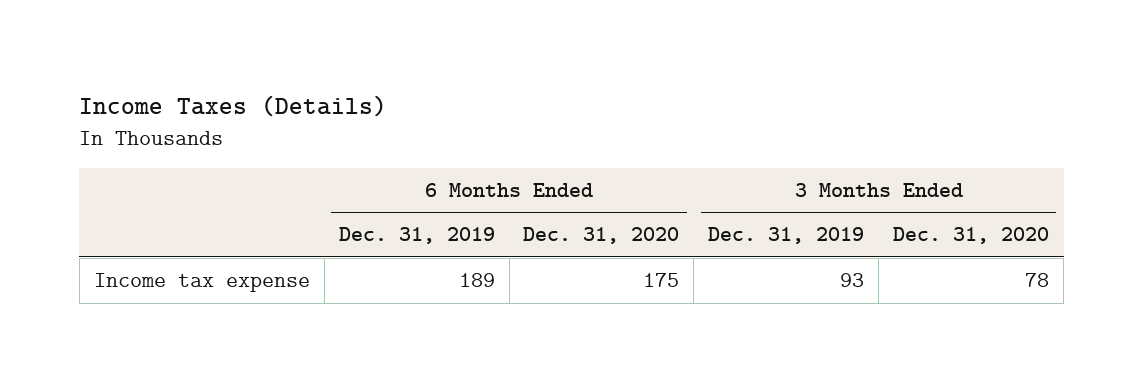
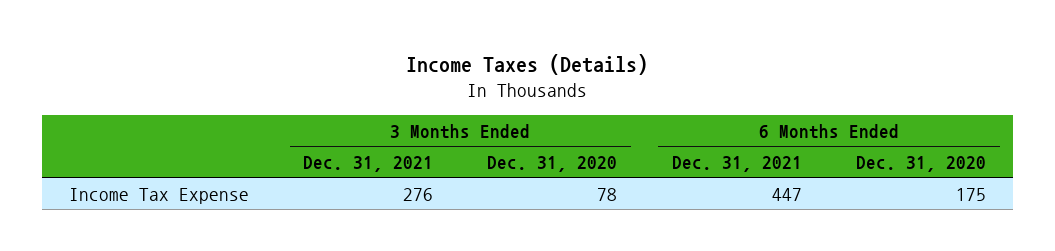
[338,227,495,245] Dec. 31, 2019 -> none
[708,227,865,245] Dec. 31, 2019 -> none
none -> [303,155,434,172] Dec. 31, 2021
none -> [671,155,802,172] Dec. 31, 2021
[93,273,310,293] Income tax expense -> [68,187,249,204] Income Tax Expense

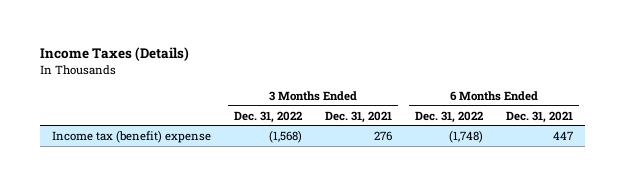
[487,155,618,172] Dec. 31, 2020 -> none
[856,155,987,172] Dec. 31, 2020 -> none
none -> [233,110,302,123] Dec. 31, 2022
none -> [415,110,484,123] Dec. 31, 2022
[68,187,249,204] Income Tax Expense -> [51,130,211,144] Income tax (benefit) expense

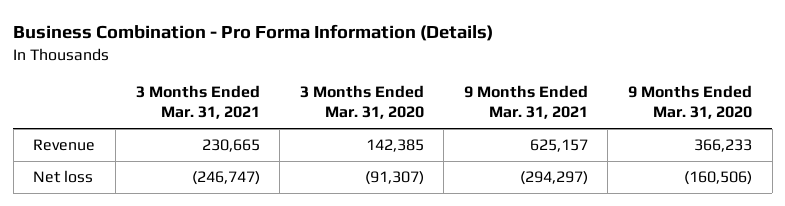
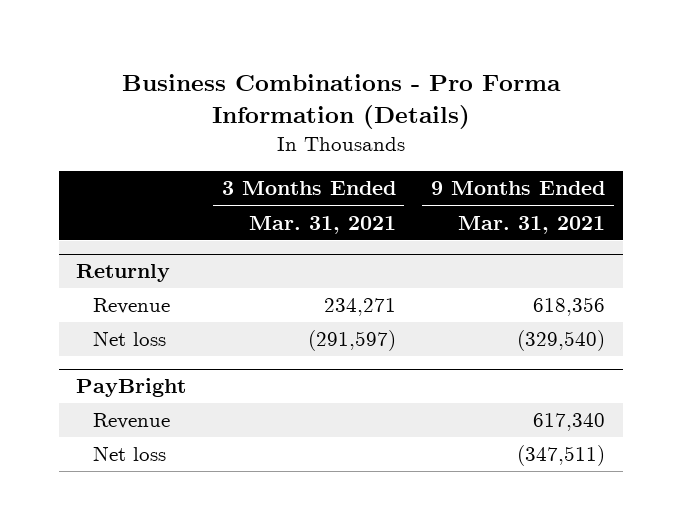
[13,24,494,42] Business Combination - Pro Forma Information (Details) -> [121,73,561,129] Business Combinations - Pro Forma Information (Details)
[299,85,424,120] 3 Months Ended Mar. 31, 2020 -> none
[628,85,753,120] 9 Months Ended Mar. 31, 2020 -> none
none -> [76,264,171,283] Returnly
[201,139,260,153] 230,665 -> [323,298,396,317] 234,271
[529,139,588,153] 625,157 -> [532,297,605,317] 618,356
[191,171,260,186] (246,747) -> [307,330,396,352] (291,597)
[519,171,588,186] (294,297) -> [516,330,605,352] (329,540)
none -> [76,378,187,398] PayBright
none -> [93,413,171,430] Revenue
none -> [93,446,167,462] Net loss

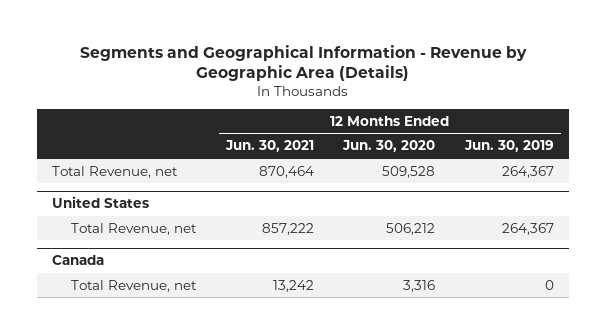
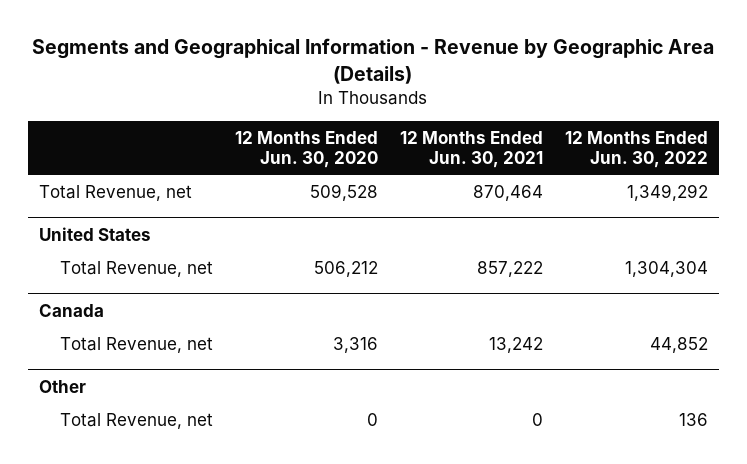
[463,140,554,153] Jun. 30, 2019 -> none
none -> [564,131,708,168] 12 Months Ended Jun. 30, 2022
none -> [38,379,86,393] Other
none -> [59,412,213,429] Total Revenue, net

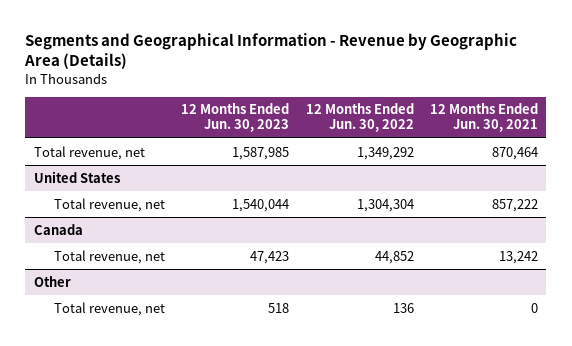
[234,131,378,168] 12 Months Ended Jun. 30, 2020 -> none
none -> [181,103,290,133] 12 Months Ended Jun. 30, 2023
[38,184,192,201] Total Revenue, net -> [33,145,145,160] Total revenue, net
[59,260,213,277] Total Revenue, net -> [53,197,165,212] Total revenue, net
[59,336,213,353] Total Revenue, net -> [53,249,165,264] Total revenue, net
[59,412,213,429] Total Revenue, net -> [53,301,165,316] Total revenue, net

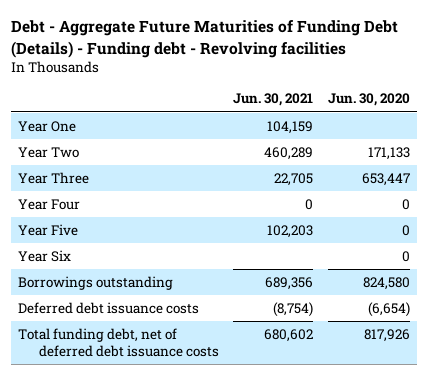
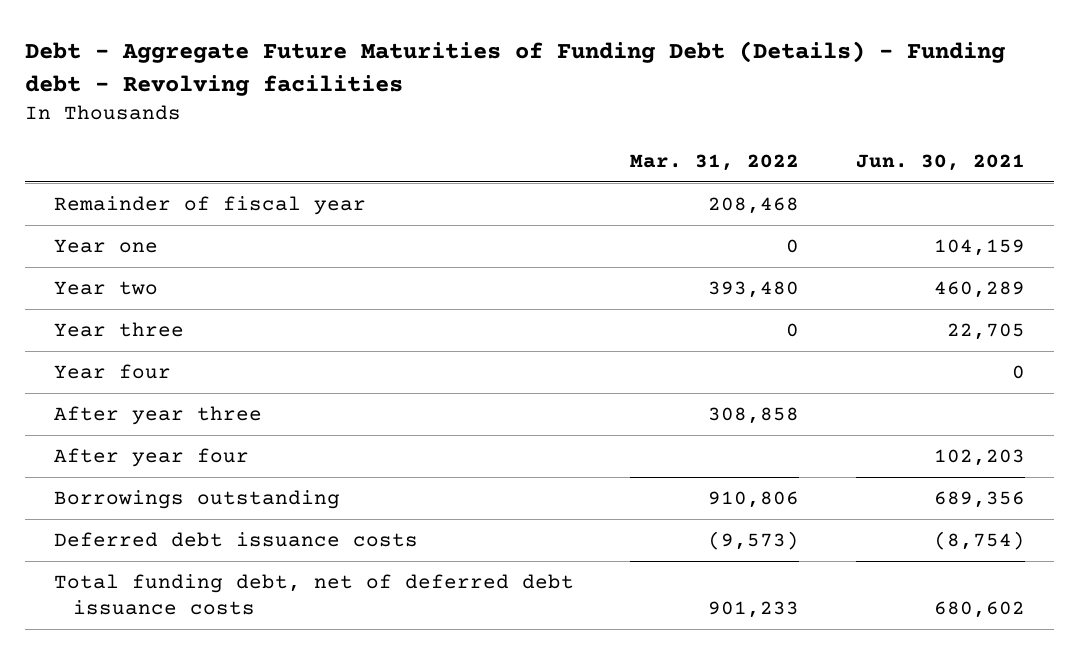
[327,93,410,107] Jun. 30, 2020 -> none
none -> [630,153,800,171] Mar. 31, 2022
[18,249,72,262] Year Six -> none
none -> [53,195,366,215] Remainder of fiscal year
[18,120,77,132] Year One -> [53,238,158,253] Year one
[18,146,80,158] Year Two -> [53,280,158,295] Year two
[18,171,90,184] Year Three -> [53,321,184,337] Year three
[18,198,81,210] Year Four -> [53,363,171,379] Year four
none -> [53,405,262,425] After year three
[18,223,79,236] Year Five -> [53,447,249,467] After year four

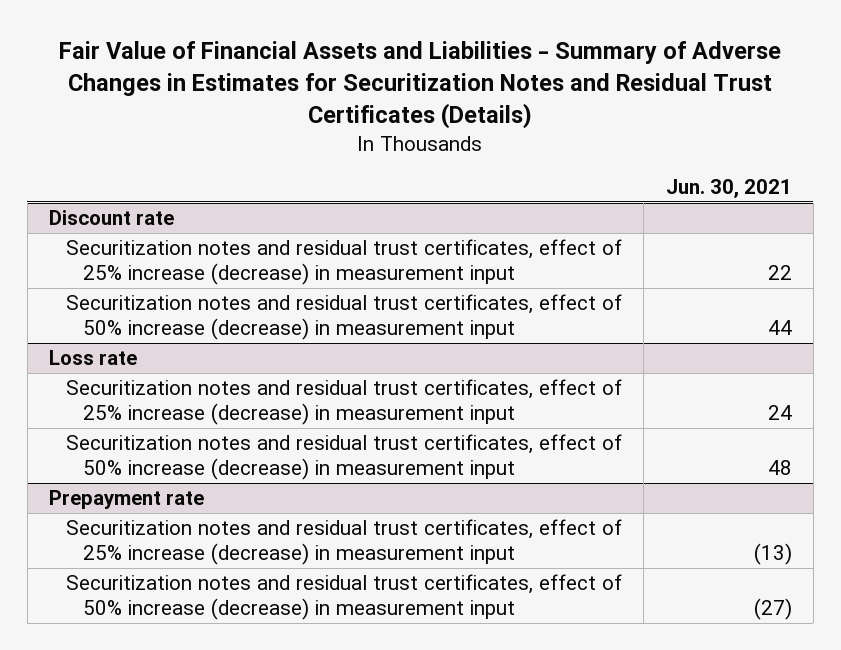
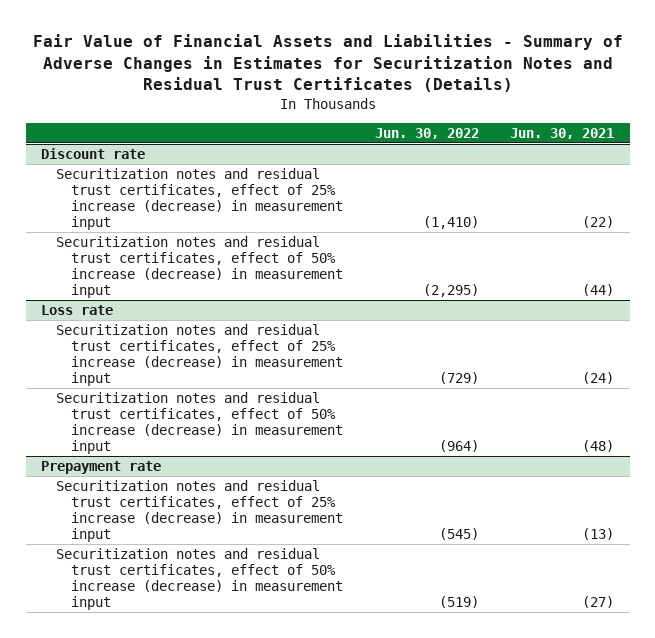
none -> [374,127,479,139] Jun. 30, 2022
[767,265,792,281] 22 -> [581,216,614,229] (22)
[767,320,792,336] 44 -> [581,284,614,297] (44)
[767,405,792,421] 24 -> [581,372,614,385] (24)
[767,460,792,476] 48 -> [581,440,614,453] (48)

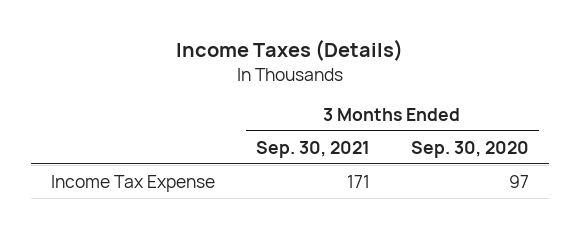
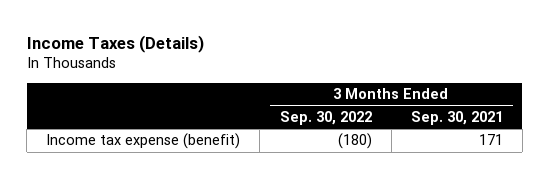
[410,140,529,158] Sep. 30, 2020 -> none
none -> [279,110,372,125] Sep. 30, 2022
[50,174,215,192] Income Tax Expense -> [46,133,241,150] Income tax expense (benefit)

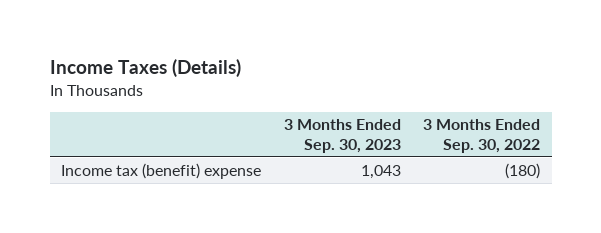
[410,110,503,125] Sep. 30, 2021 -> none
none -> [283,119,401,154] 3 Months Ended Sep. 30, 2023
[46,133,241,150] Income tax expense (benefit) -> [61,163,262,180] Income tax (benefit) expense

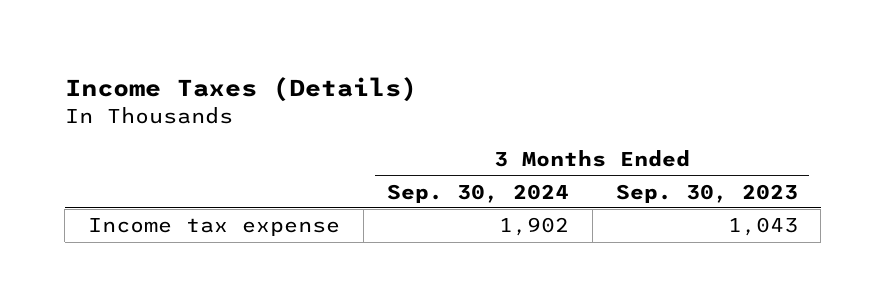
[423,119,541,154] 3 Months Ended Sep. 30, 2022 -> none
none -> [386,183,569,203] Sep. 30, 2024
[61,163,262,180] Income tax (benefit) expense -> [88,218,341,237] Income tax expense

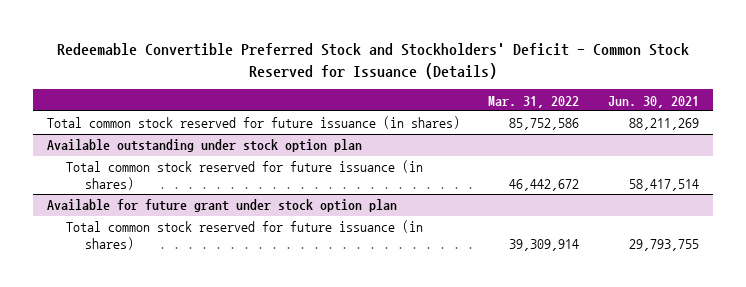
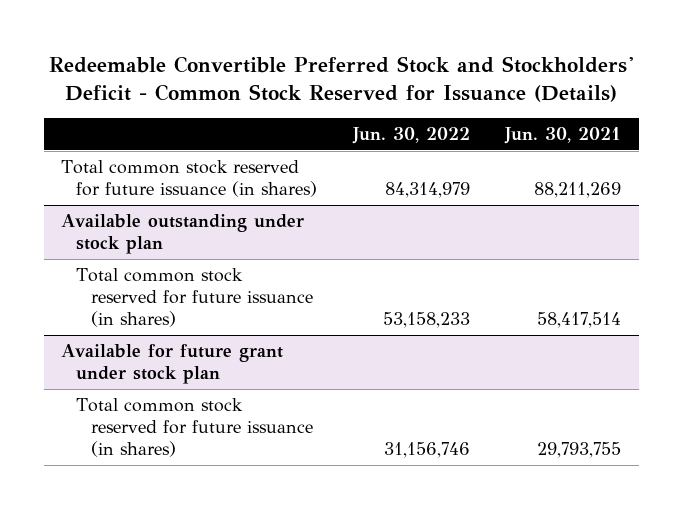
[488,95,580,108] Mar. 31, 2022 -> none
none -> [351,127,470,145] Jun. 30, 2022
[47,139,363,153] Available outstanding under stock option plan -> [61,214,305,255] Available outstanding under stock plan
[47,199,398,213] Available for future grant under stock option plan -> [61,344,284,385] Available for future grant under stock plan

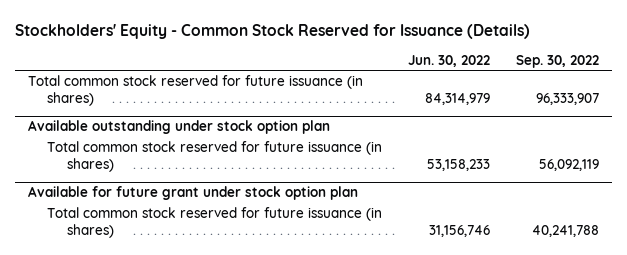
[49,55,634,102] Redeemable Convertible Preferred Stock and Stockholders' Deficit - Common Stock Reserved for Issuance (Details) -> [14,24,530,40] Stockholders' Equity - Common Stock Reserved for Issuance (Details)
[504,127,622,145] Jun. 30, 2021 -> none
none -> [516,54,600,68] Sep. 30, 2022
[61,214,305,255] Available outstanding under stock plan -> [27,120,330,135] Available outstanding under stock option plan
[61,344,284,385] Available for future grant under stock plan -> [27,186,358,201] Available for future grant under stock option plan

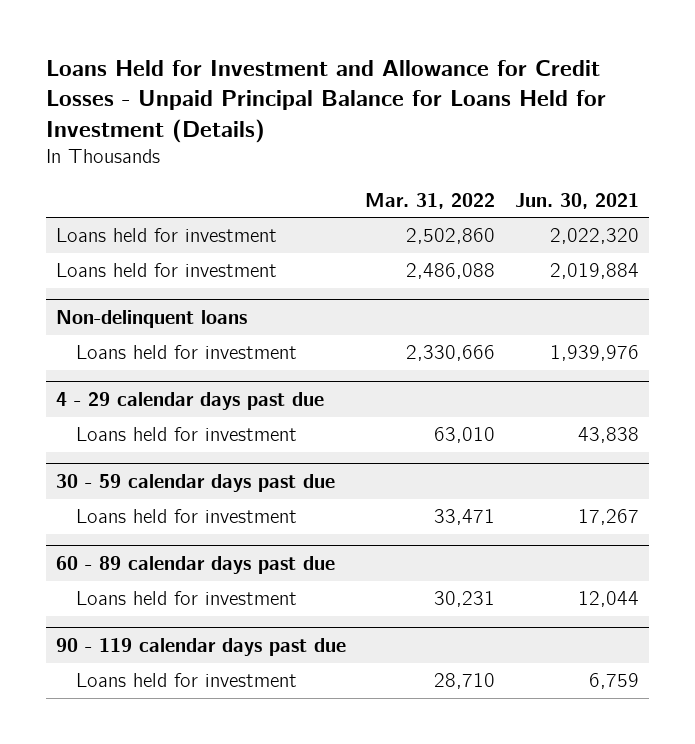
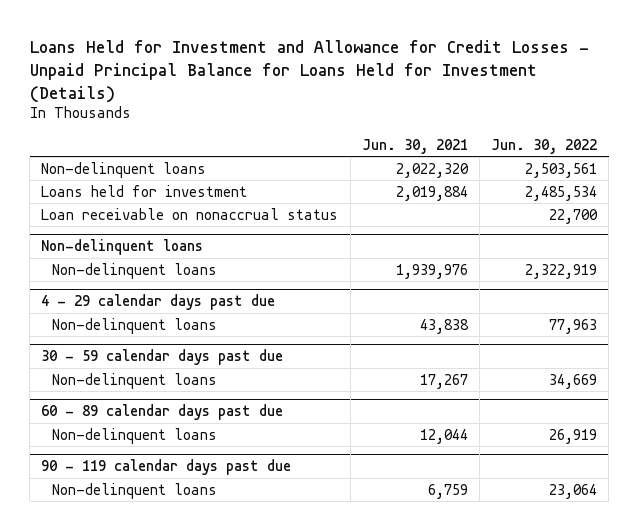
[365,192,496,209] Mar. 31, 2022 -> none
none -> [491,138,598,154] Jun. 30, 2022
[55,228,277,243] Loans held for investment -> [41,161,207,178] Non-delinquent loans
none -> [41,207,339,220] Loan receivable on nonaccrual status
[75,345,297,360] Loans held for investment -> [52,262,218,279] Non-delinquent loans
[75,427,297,442] Loans held for investment -> [52,317,218,334] Non-delinquent loans
[75,509,297,524] Loans held for investment -> [52,372,218,389] Non-delinquent loans
[75,591,297,606] Loans held for investment -> [52,427,218,444] Non-delinquent loans
[75,673,297,688] Loans held for investment -> [52,482,218,499] Non-delinquent loans

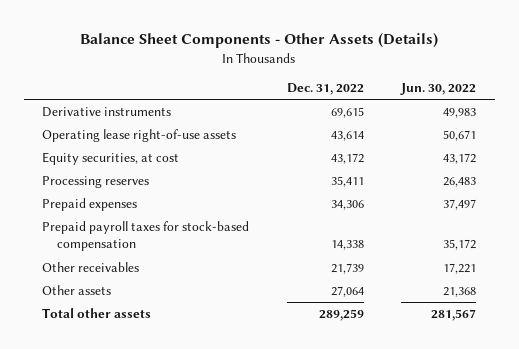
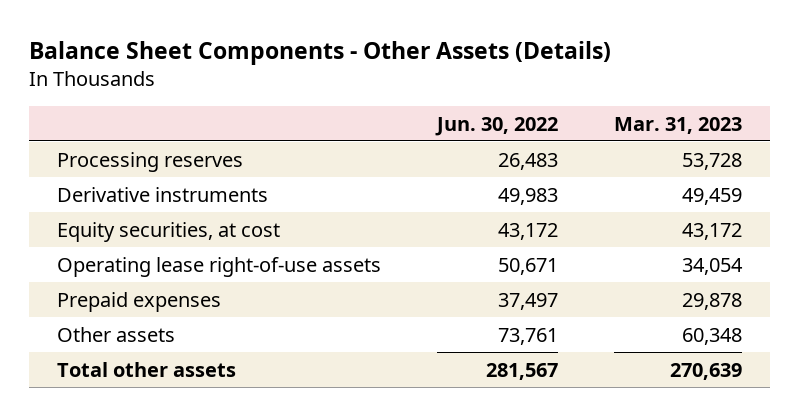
[286,83,364,96] Dec. 31, 2022 -> none
none -> [613,116,742,134] Mar. 31, 2023
[42,176,150,189] Processing reserves -> [56,151,243,172] Processing reserves
[42,129,237,143] Operating lease right-of-use assets -> [56,256,381,277] Operating lease right-of-use assets
[42,221,250,252] Prepaid payroll taxes for stock-based compensation -> none
[42,262,140,273] Other receivables -> none
[443,287,477,298] 21,368 -> [497,327,558,345] 73,761

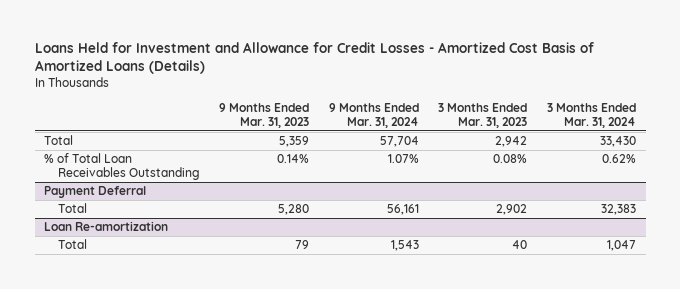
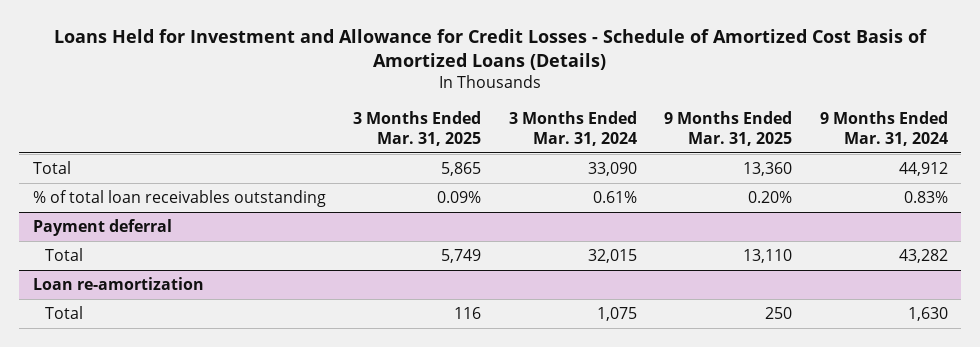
[34,41,594,75] Loans Held for Investment and Allowance for Credit Losses - Amortized Cost Basis of Amortized Loans (Details) -> [54,29,928,71] Loans Held for Investment and Allowance for Credit Losses - Schedule of Amortized Cost Basis of Amortized Loans (Details)
[219,102,310,129] 9 Months Ended Mar. 31, 2023 -> none
[438,102,528,129] 3 Months Ended Mar. 31, 2023 -> none
none -> [353,110,482,146] 3 Months Ended Mar. 31, 2025
none -> [664,110,793,146] 9 Months Ended Mar. 31, 2025
[379,136,419,148] 57,704 -> [898,161,948,176] 44,912
[600,136,637,148] 33,430 -> [587,161,637,176] 33,090
[44,153,200,181] % of Total Loan Receivables Outstanding -> [32,189,326,207] % of total loan receivables outstanding
[387,154,419,164] 1.07% -> [903,190,948,203] 0.83%
[602,154,637,164] 0.62% -> [592,190,637,203] 0.61%
[44,186,147,199] Payment Deferral -> [32,218,172,236] Payment deferral
[386,204,419,216] 56,161 -> [898,248,948,263] 43,282
[601,204,637,216] 32,383 -> [587,248,637,263] 32,015
[44,221,169,232] Loan Re-amortization -> [32,276,204,290] Loan re-amortization
[390,240,419,252] 1,543 -> [907,306,948,321] 1,630
[607,240,637,252] 1,047 -> [596,306,637,321] 1,075

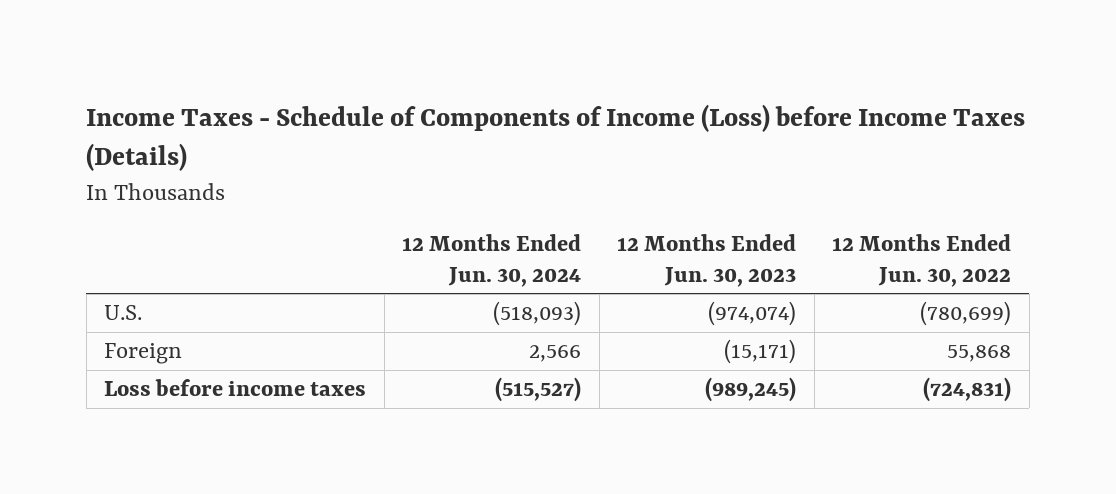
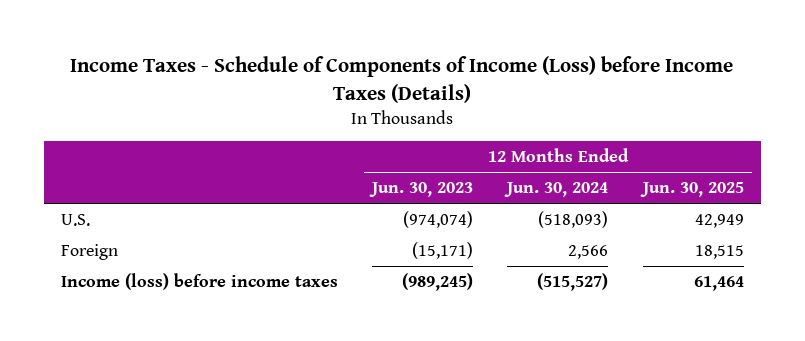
[832,234,1012,287] 12 Months Ended Jun. 30, 2022 -> none
none -> [639,182,744,198] Jun. 30, 2025
[104,379,367,397] Loss before income taxes -> [61,273,339,291] Income (loss) before income taxes

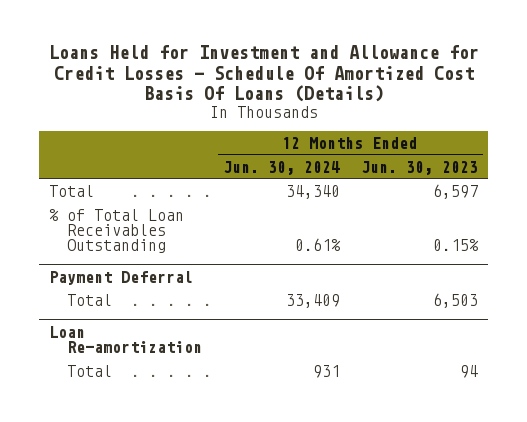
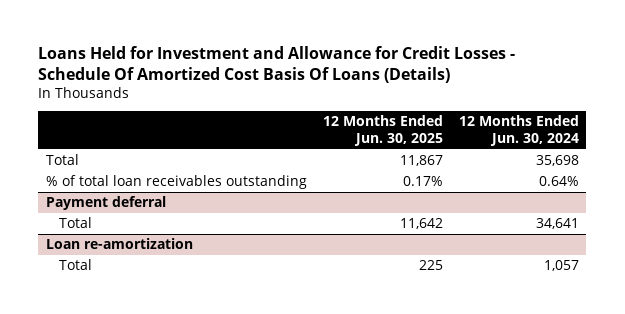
[360,160,478,175] Jun. 30, 2023 -> none
none -> [322,115,443,146] 12 Months Ended Jun. 30, 2025
[285,184,340,199] 34,340 -> [535,155,579,167] 35,698
[49,208,185,254] % of Total Loan Receivables Outstanding -> [46,175,308,190] % of total loan receivables outstanding
[294,238,341,252] 0.61% -> [538,176,579,187] 0.64%
[49,270,194,285] Payment Deferral -> [46,196,167,211] Payment deferral
[285,293,340,308] 33,409 -> [535,218,579,230] 34,641
[49,325,202,353] Loan Re-amortization -> [46,238,194,250] Loan re-amortization
[312,364,340,378] 931 -> [543,260,579,272] 1,057

